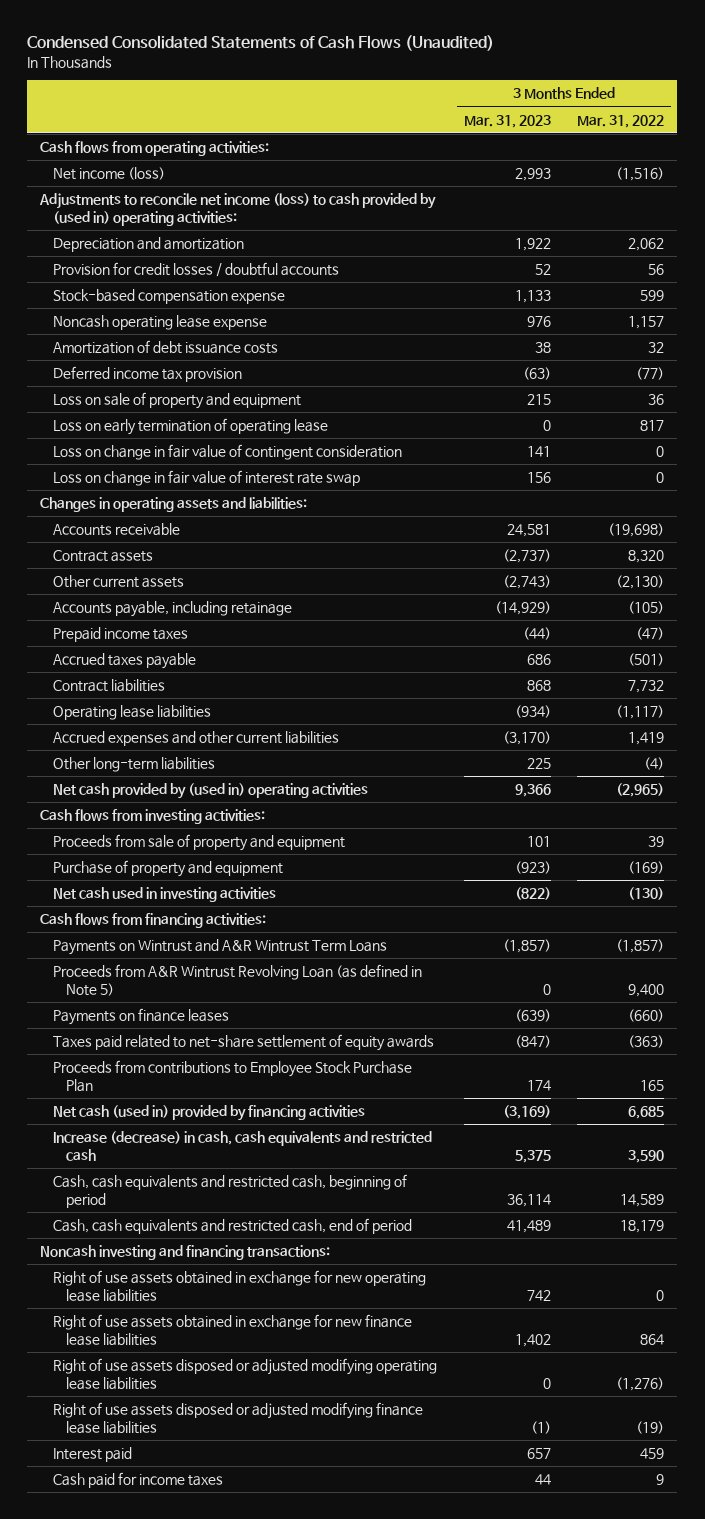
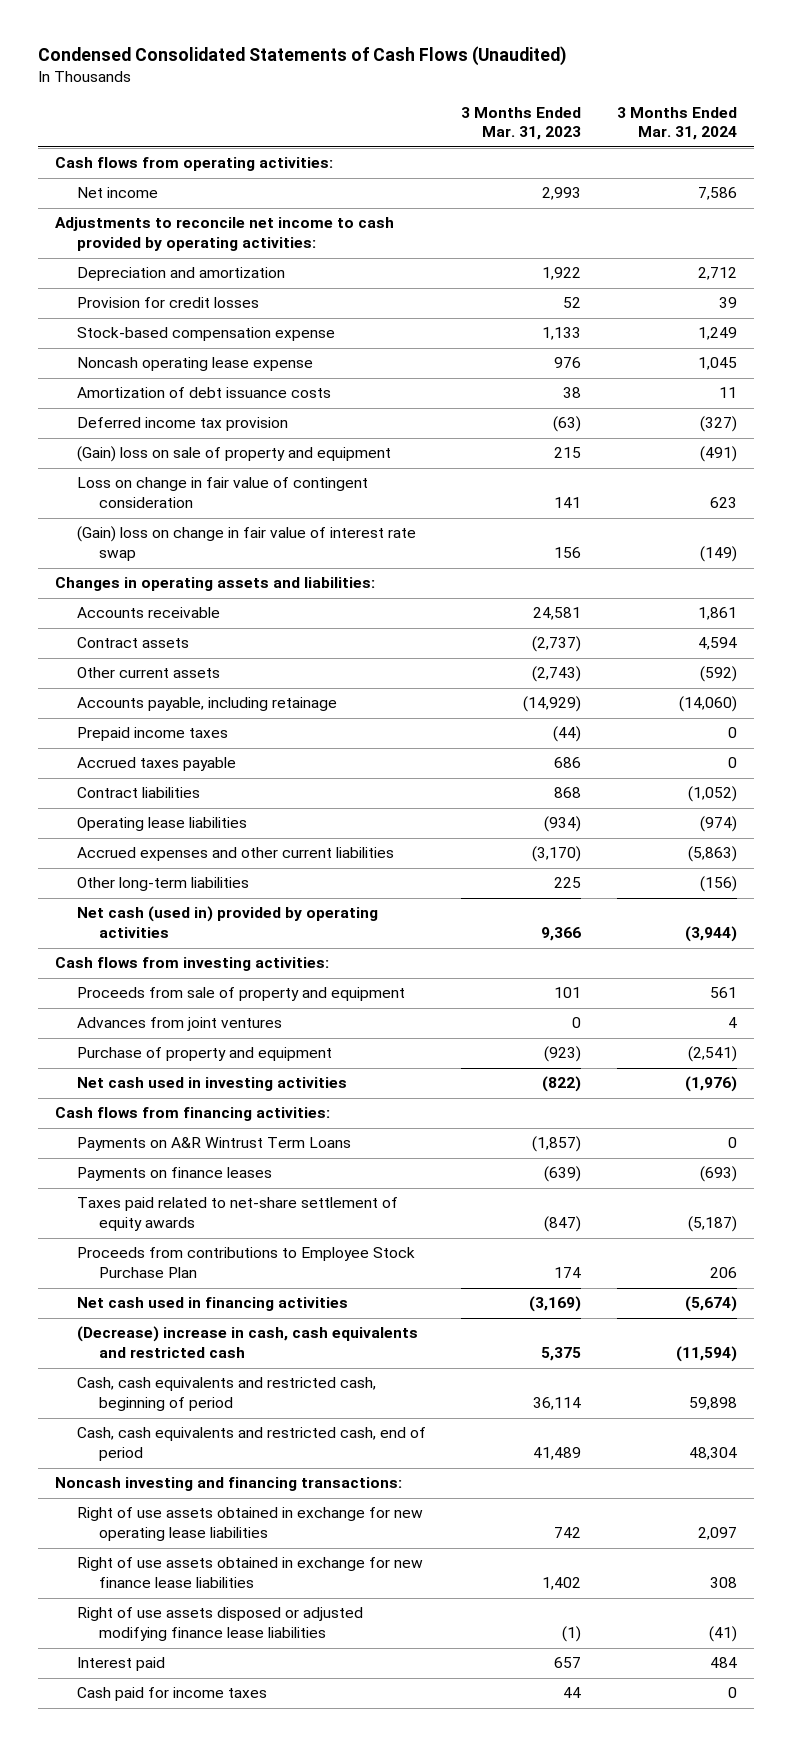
[577,114,665,128] Mar. 31, 2022 -> none
none -> [616,106,737,141] 3 Months Ended Mar. 31, 2024
[53,166,166,180] Net income (loss) -> [77,187,159,199] Net income
[39,192,437,226] Adjustments to reconcile net income (loss) to cash provided by (used in) operating activities: -> [55,217,395,252] Adjustments to reconcile net income to cash provided by operating activities:
[53,261,340,277] Provision for credit losses / doubtful accounts -> [77,297,260,309] Provision for credit losses
[53,417,329,435] Loss on early termination of operating lease -> none
[53,391,302,409] Loss on sale of property and equipment -> [77,446,392,463] (Gain) loss on sale of property and equipment
[53,469,361,486] Loss on change in fair value of interest rate swap -> [77,526,417,562] (Gain) loss on change in fair value of interest rate swap
[53,782,369,799] Net cash provided by (used in) operating activities -> [77,906,379,939] Net cash (used in) provided by operating activities
none -> [77,1017,283,1032] Advances from joint ventures
[53,963,423,996] Proceeds from A&R Wintrust Revolving Loan (as defined in Note 5) -> none
[53,938,388,955] Payments on Wintrust and A&R Wintrust Term Loans -> [77,1137,352,1152] Payments on A&R Wintrust Term Loans
[53,1104,366,1121] Net cash (used in) provided by financing activities -> [77,1297,349,1312] Net cash used in financing activities
[53,1130,433,1161] Increase (decrease) in cash, cash equivalents and restricted cash -> [77,1326,419,1359] (Decrease) increase in cash, cash equivalents and restricted cash
[53,1357,438,1390] Right of use assets disposed or adjusted modifying operating lease liabilities -> none

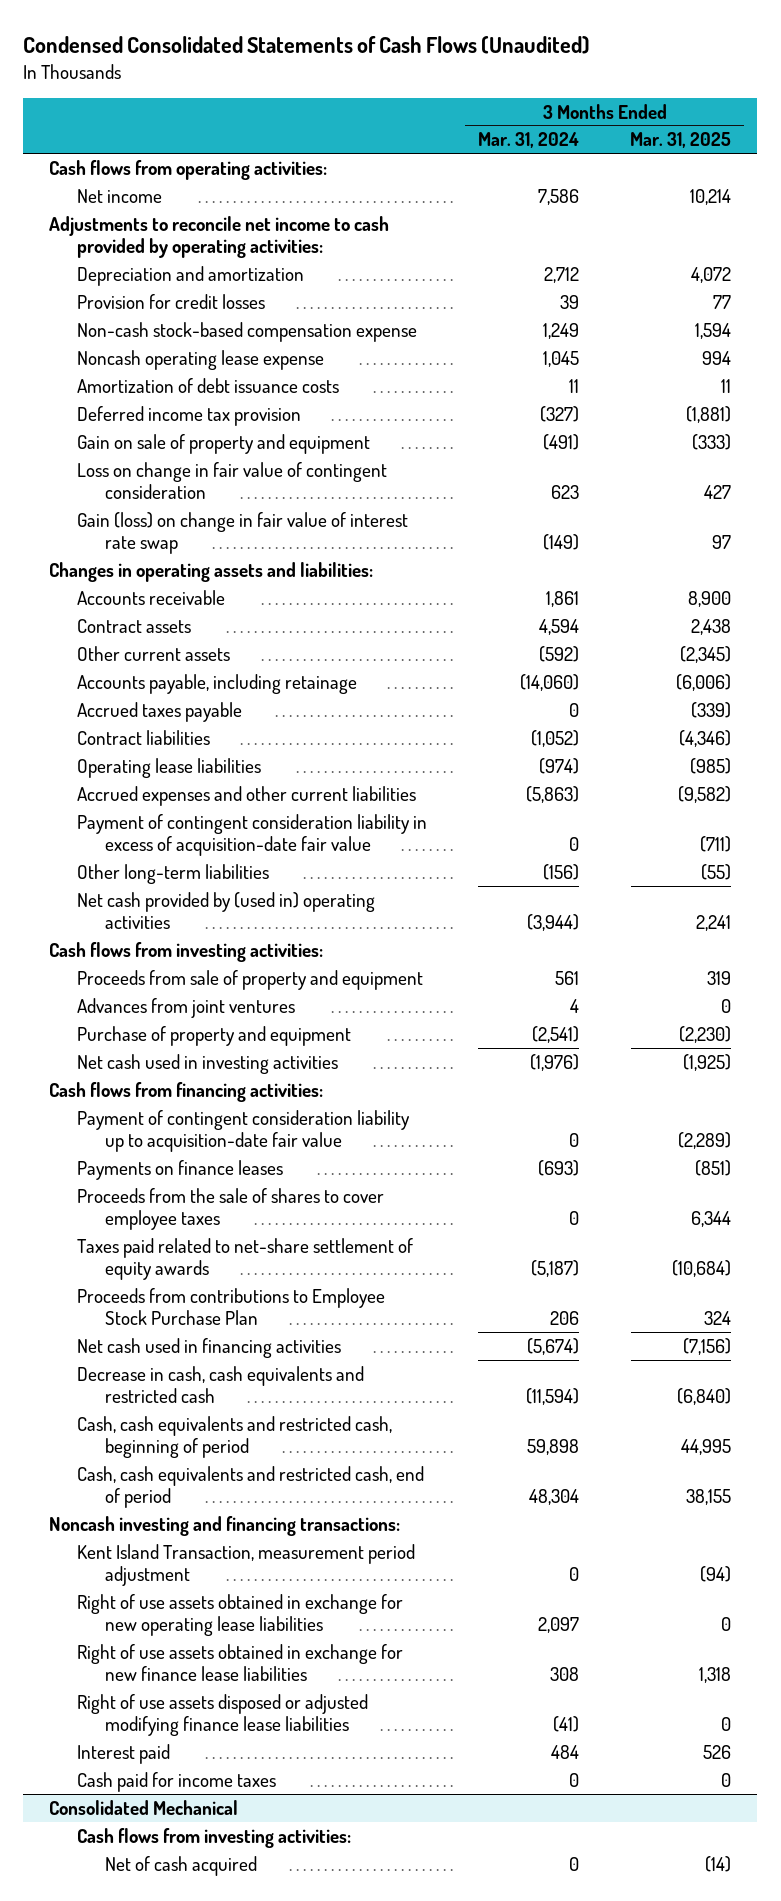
[461,106,582,141] 3 Months Ended Mar. 31, 2023 -> none
none -> [630,132,732,149] Mar. 31, 2025
[77,327,336,342] Stock-based compensation expense -> [76,321,417,342] Non-cash stock-based compensation expense
[77,446,392,463] (Gain) loss on sale of property and equipment -> [76,433,370,454] Gain on sale of property and equipment
[77,526,417,562] (Gain) loss on change in fair value of interest rate swap -> [76,511,408,555] Gain (loss) on change in fair value of interest rate swap
[77,727,229,742] Prepaid income taxes -> none
none -> [76,813,427,857] Payment of contingent consideration liability in excess of acquisition-date fair value
[77,906,379,939] Net cash (used in) provided by operating activities -> [76,891,375,930] Net cash provided by (used in) operating activities
[77,1137,352,1152] Payments on A&R Wintrust Term Loans -> none
none -> [76,1109,410,1153] Payment of contingent consideration liability up to acquisition-date fair value
none -> [76,1187,384,1231] Proceeds from the sale of shares to cover employee taxes
[77,1326,419,1359] (Decrease) increase in cash, cash equivalents and restricted cash -> [76,1365,364,1404] Decrease in cash, cash equivalents and restricted cash
none -> [76,1543,415,1587] Kent Island Transaction, measurement period adjustment
none -> [49,1799,239,1815] Consolidated Mechanical
none -> [76,1827,351,1848] Cash flows from investing activities:
none -> [104,1855,257,1876] Net of cash acquired

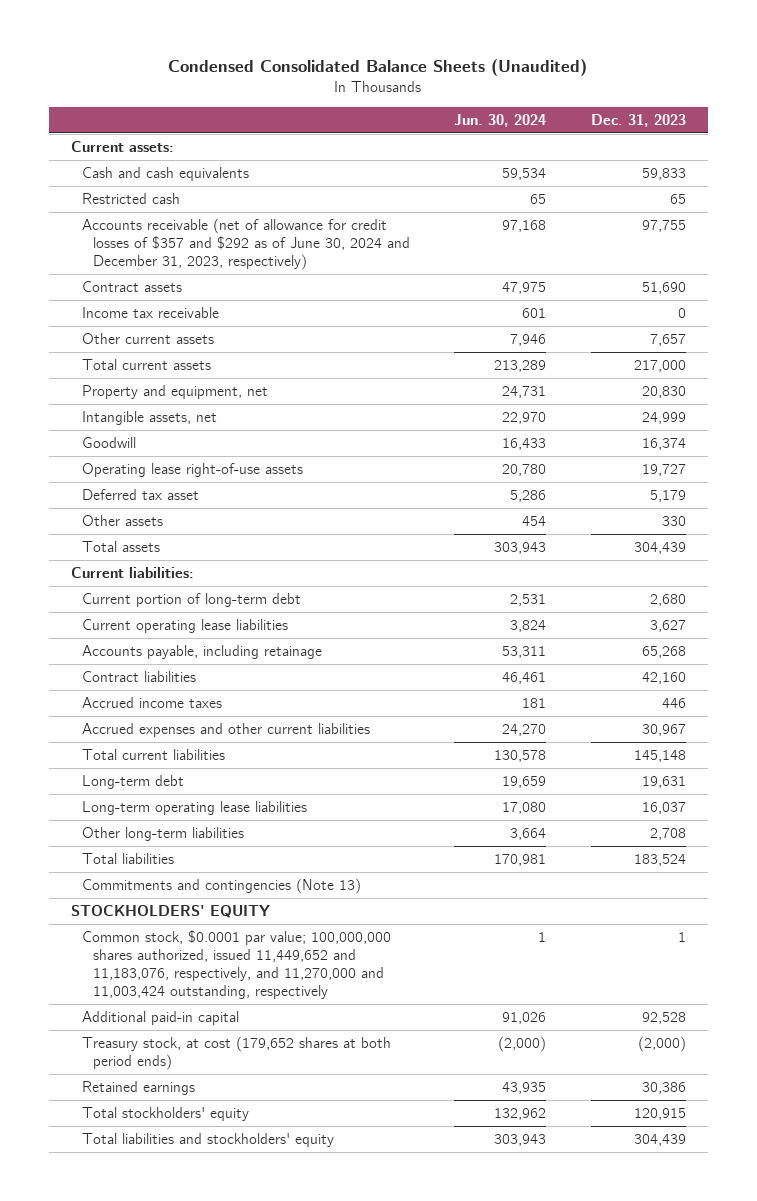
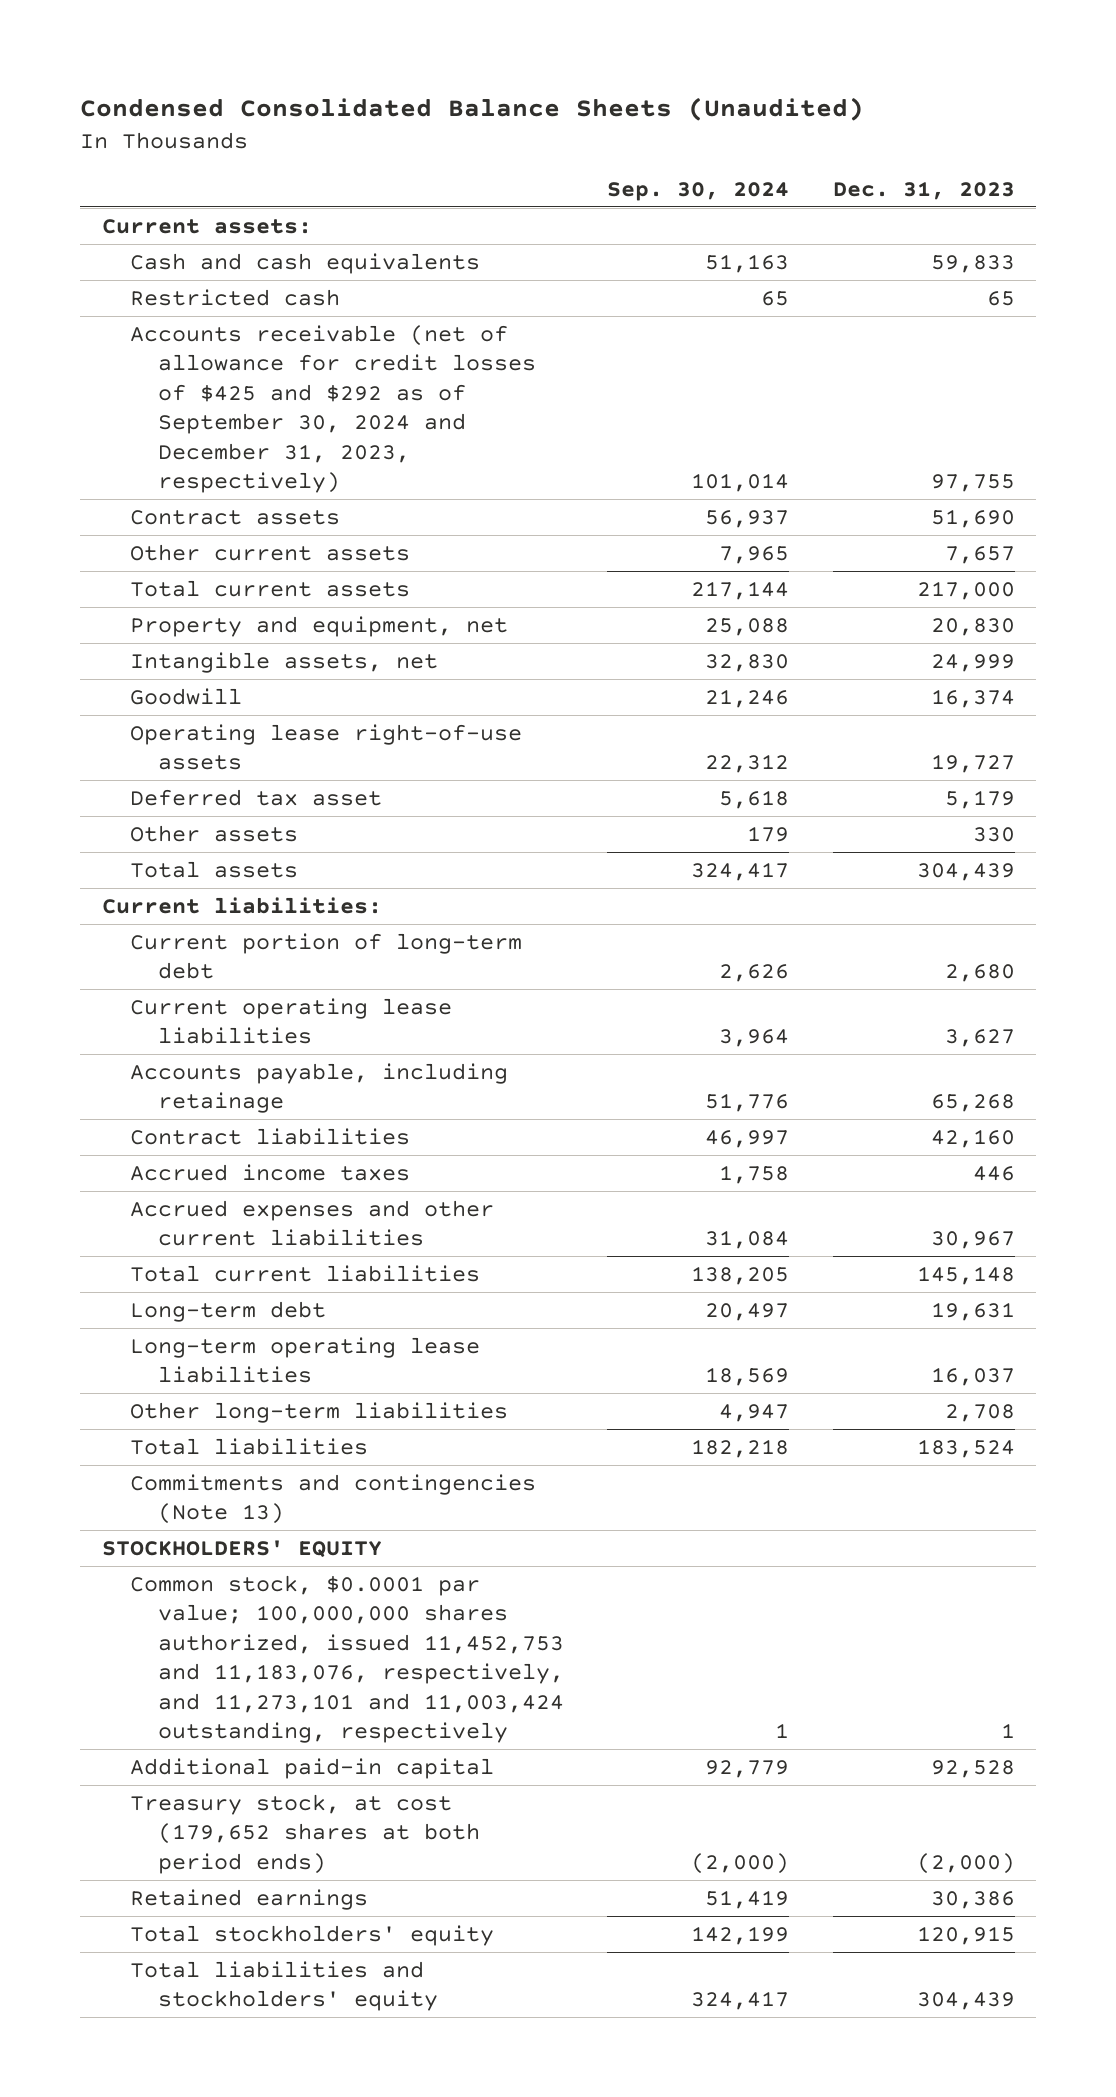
[454,113,547,127] Jun. 30, 2024 -> none
none -> [607,181,790,201] Sep. 30, 2024
[82,218,411,270] Accounts receivable (net of allowance for credit losses of $357 and $292 as of June 30, 2024 and December 31, 2023, respectively) -> [129,324,536,494] Accounts receivable (net of allowance for credit losses of $425 and $292 as of September 30, 2024 and December 31, 2023, respectively)
[82,307,220,319] Income tax receivable -> none
[82,930,392,999] Common stock, $0.0001 par value; 100,000,000 shares authorized, issued 11,449,652 and 11,183,076, respectively, and 11,270,000 and 11,003,424 outstanding, respectively -> [129,1574,564,1744] Common stock, $0.0001 par value; 100,000,000 shares authorized, issued 11,452,753 and 11,183,076, respectively, and 11,273,101 and 11,003,424 outstanding, respectively

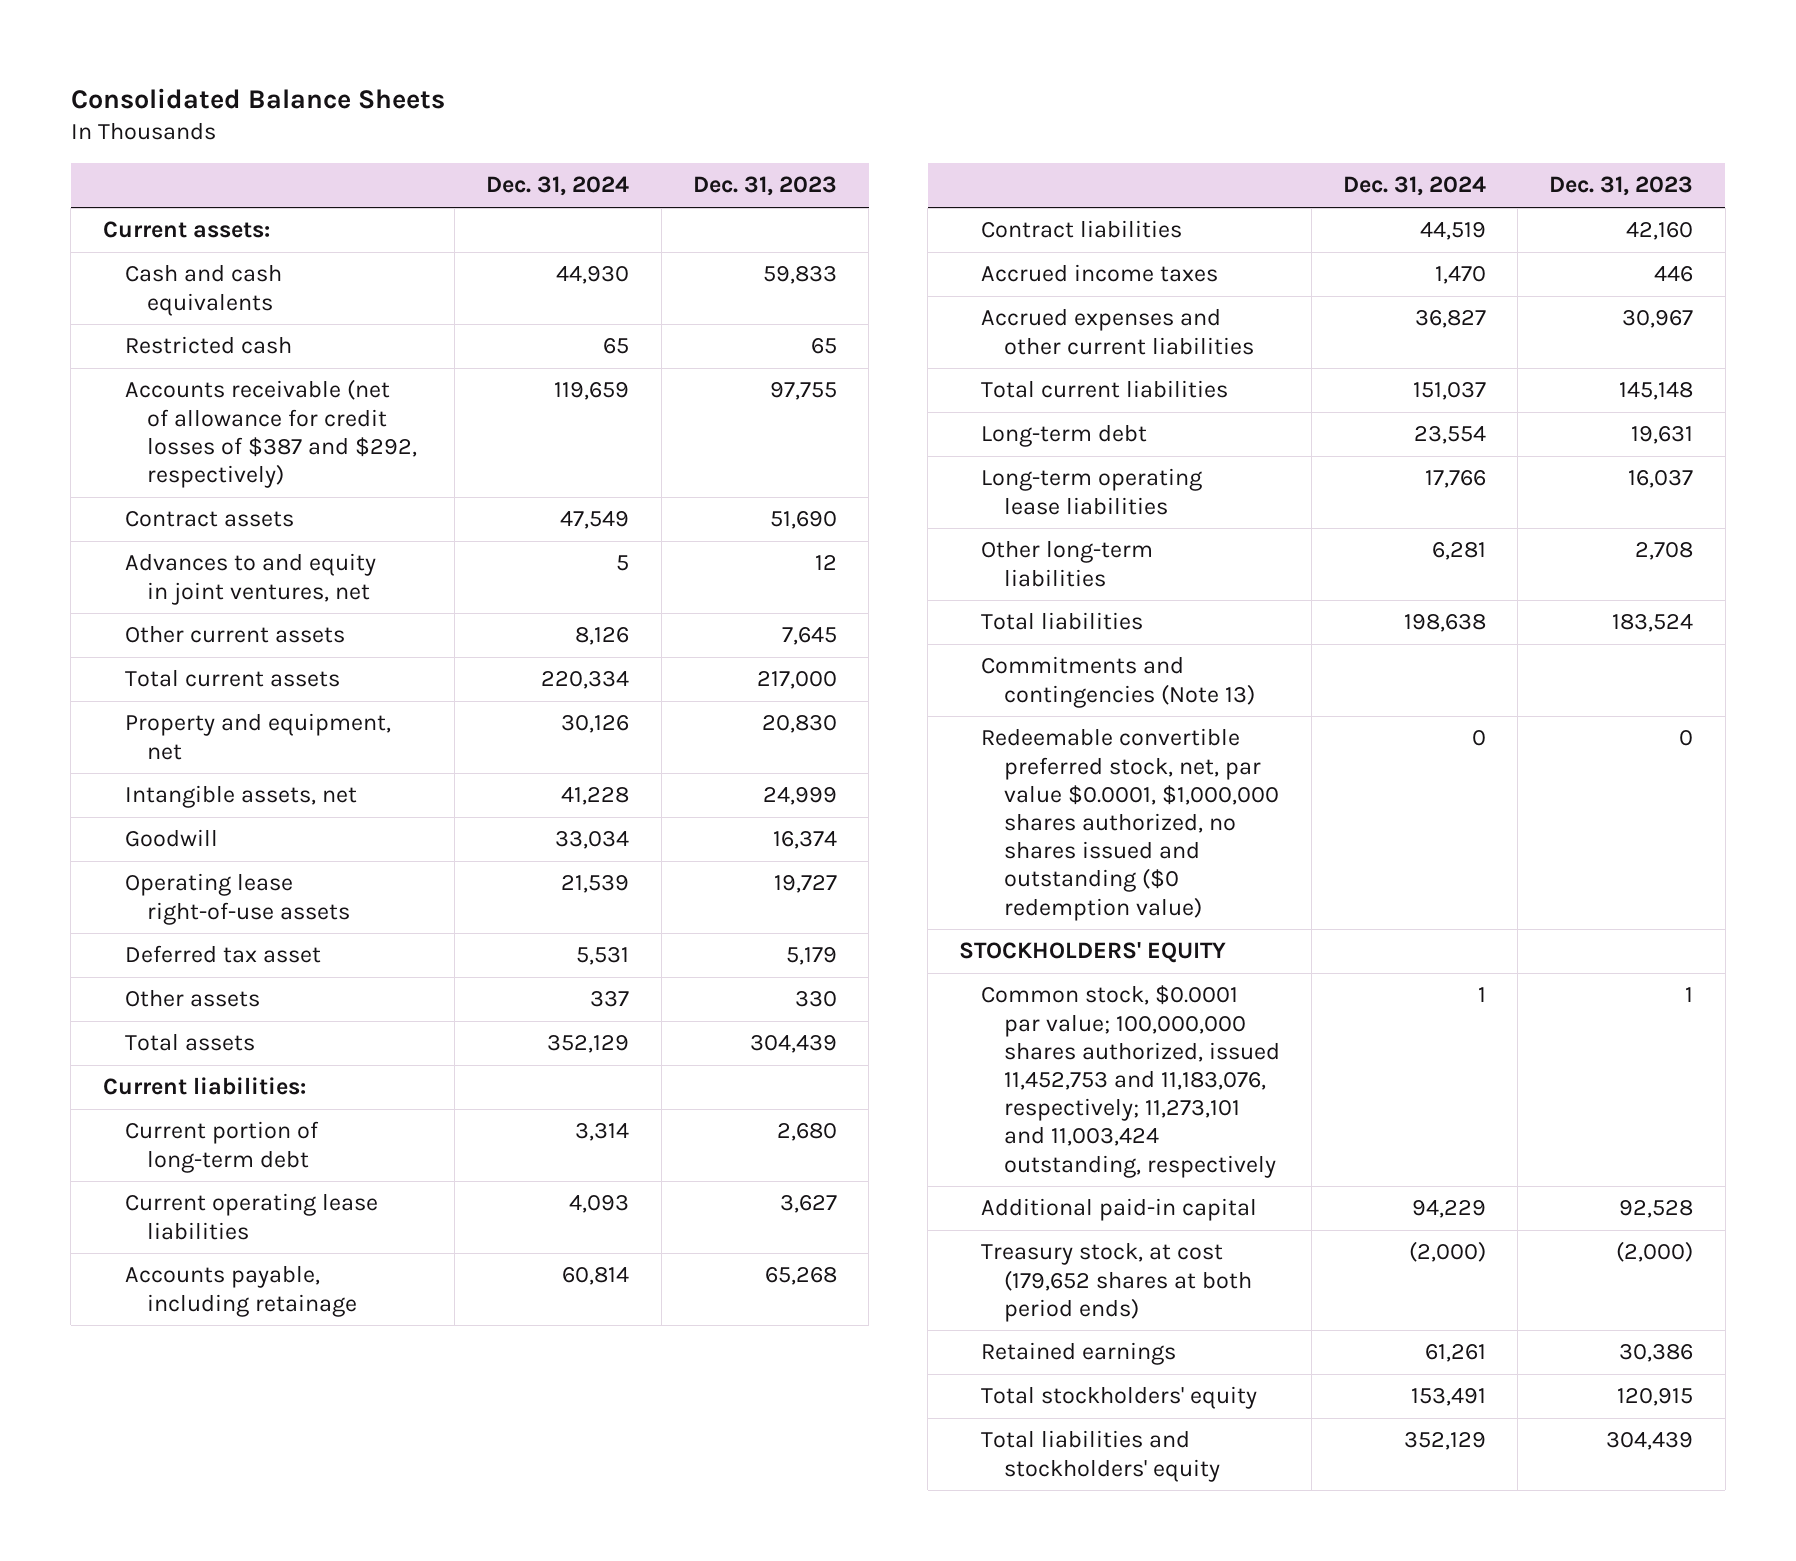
[80,97,865,122] Condensed Consolidated Balance Sheets (Unaudited) -> [70,87,445,109] Consolidated Balance Sheets
[607,181,790,201] Sep. 30, 2024 -> none
none -> [486,176,630,197] Dec. 31, 2024
[129,324,536,494] Accounts receivable (net of allowance for credit losses of $425 and $292 as of September 30, 2024 and December 31, 2023, respectively) -> [124,379,418,489] Accounts receivable (net of allowance for credit losses of $387 and $292, respectively)
none -> [124,553,376,605] Advances to and equity in joint ventures, net
[944,545,1015,564] 7,657 -> [781,627,837,646] 7,645
none -> [981,728,1279,921] Redeemable convertible preferred stock, net, par value $0.0001, $1,000,000 shares authorized, no shares issued and outstanding ($0 redemption value)
[129,1574,564,1744] Common stock, $0.0001 par value; 100,000,000 shares authorized, issued 11,452,753 and 11,183,076, respectively, and 11,273,101 and 11,003,424 outstanding, respectively -> [981,985,1280,1178] Common stock, $0.0001 par value; 100,000,000 shares authorized, issued 11,452,753 and 11,183,076, respectively; 11,273,101 and 11,003,424 outstanding, respectively

